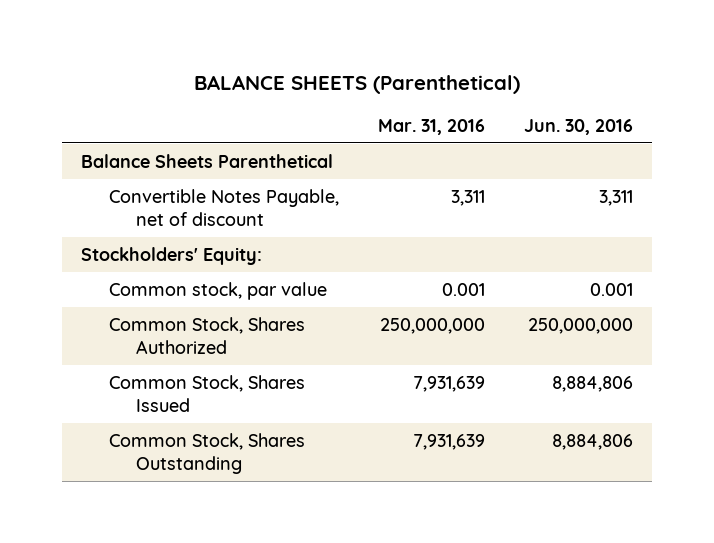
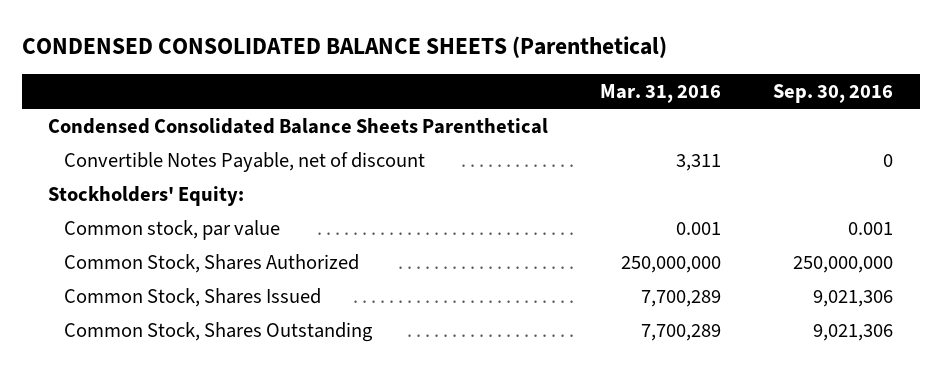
[194,74,521,94] BALANCE SHEETS (Parenthetical) -> [21,35,667,58] CONDENSED CONSOLIDATED BALANCE SHEETS (Parenthetical)
[523,118,633,135] Jun. 30, 2016 -> none
none -> [773,83,894,103] Sep. 30, 2016
[81,153,334,168] Balance Sheets Parenthetical -> [47,117,548,134] Condensed Consolidated Balance Sheets Parenthetical
[412,375,485,392] 7,931,639 -> [641,289,722,307] 7,700,289
[412,433,485,450] 7,931,639 -> [641,323,722,341] 7,700,289

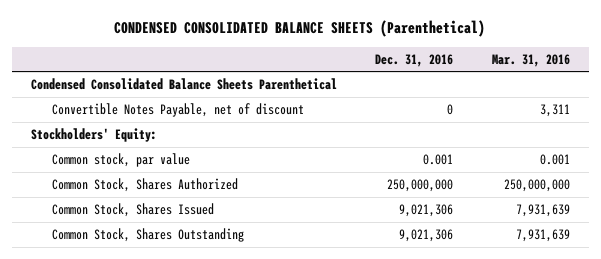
[773,83,894,103] Sep. 30, 2016 -> none
none -> [375,53,454,67] Dec. 31, 2016
[641,289,722,307] 7,700,289 -> [516,204,571,218] 7,931,639
[641,323,722,341] 7,700,289 -> [516,229,571,243] 7,931,639

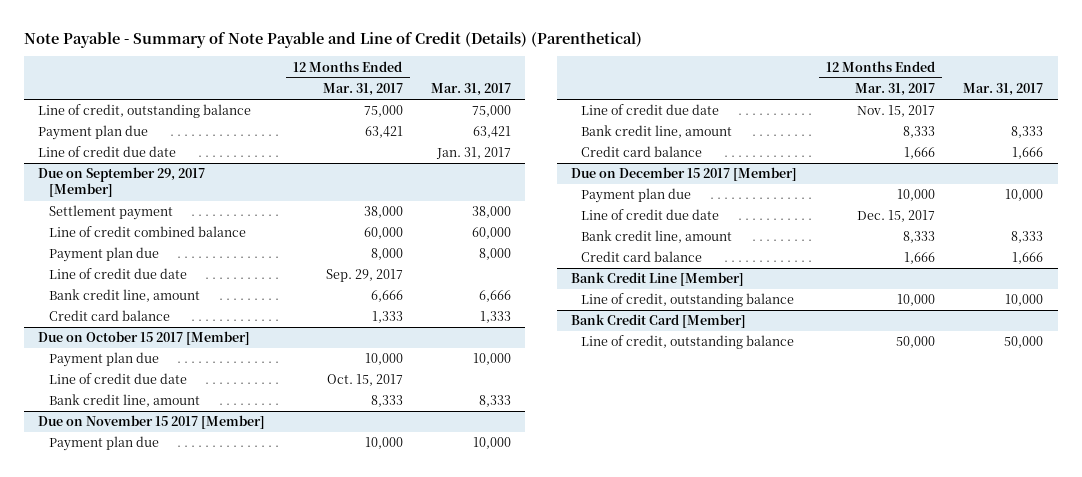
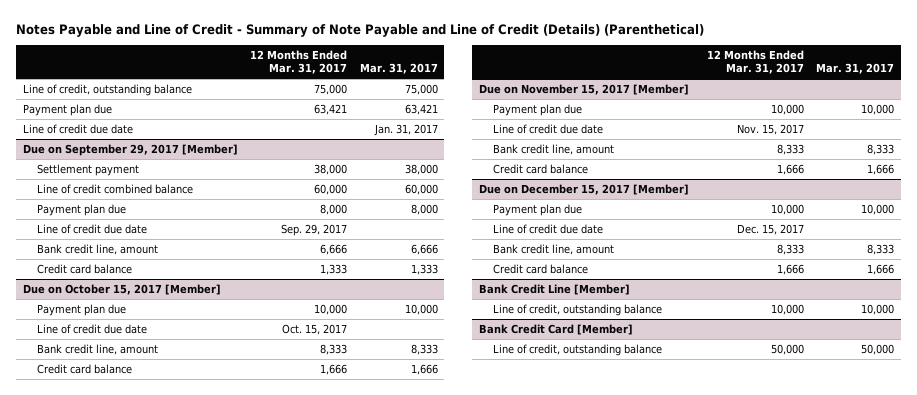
[24,31,643,48] Note Payable - Summary of Note Payable and Line of Credit (Details) (Parenthetical) -> [16,23,705,37] Notes Payable and Line of Credit - Summary of Note Payable and Line of Credit (Details) (Parenthetical)
[38,331,251,346] Due on October 15 2017 [Member] -> [22,284,221,296] Due on October 15, 2017 [Member]
none -> [37,364,133,375] Credit card balance
[38,415,266,430] Due on November 15 2017 [Member] -> [478,84,689,96] Due on November 15, 2017 [Member]
[570,167,797,182] Due on December 15 2017 [Member] -> [478,184,689,196] Due on December 15, 2017 [Member]

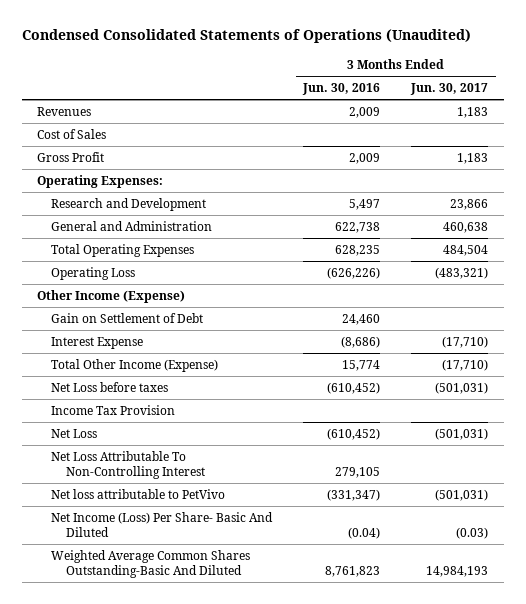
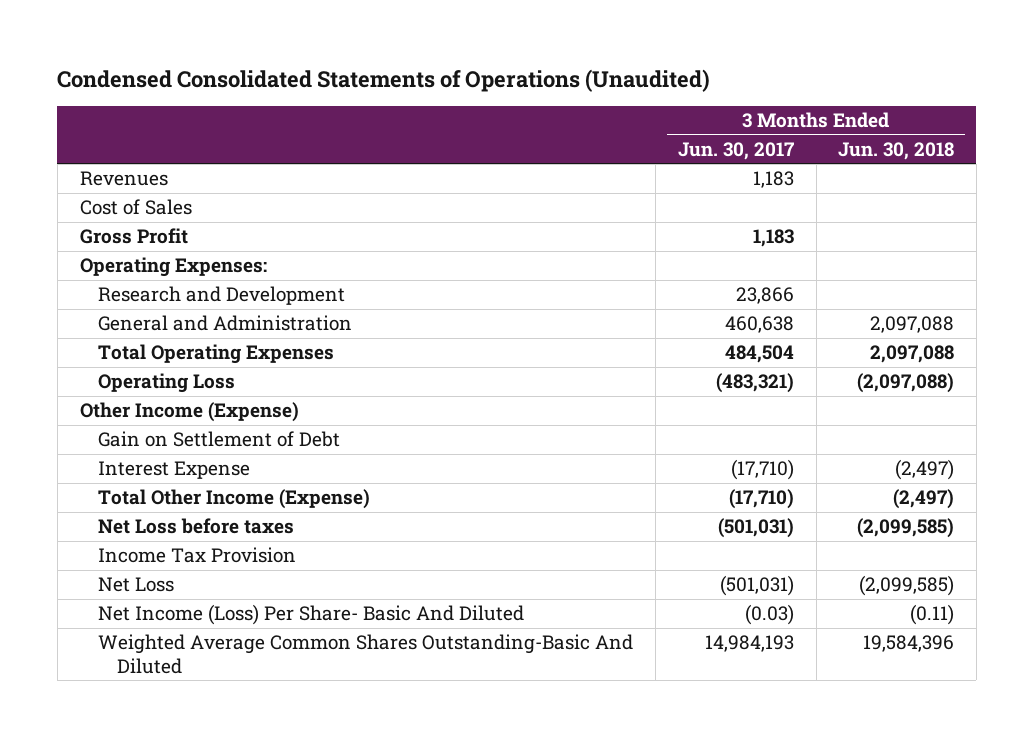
[302,83,381,96] Jun. 30, 2016 -> none
none -> [838,141,955,160] Jun. 30, 2018
[51,451,205,479] Net Loss Attributable To Non-Controlling Interest -> none
[51,489,226,500] Net loss attributable to PetVivo -> none

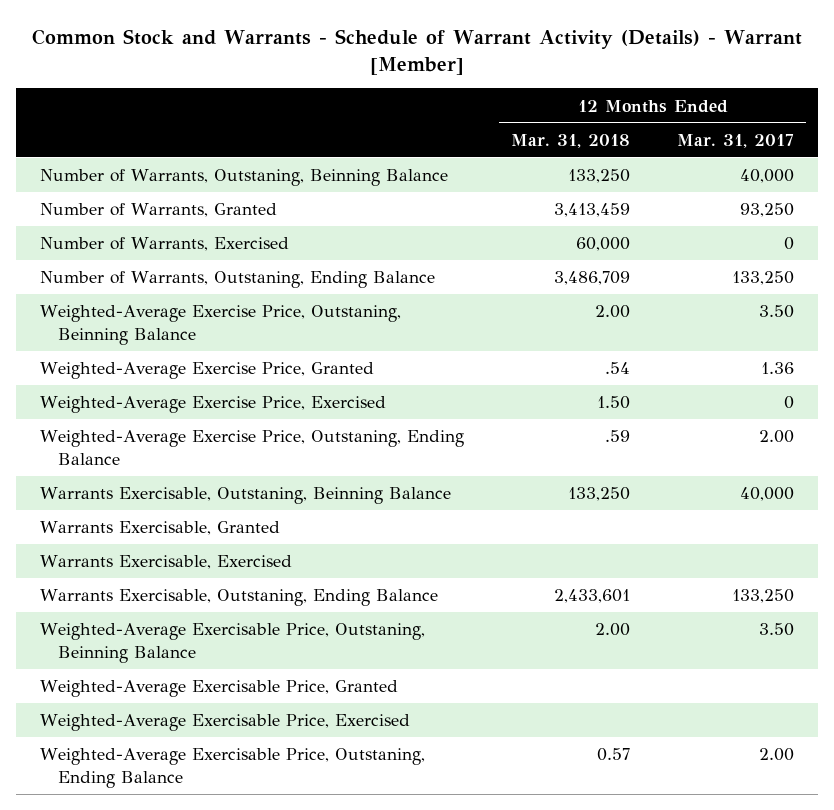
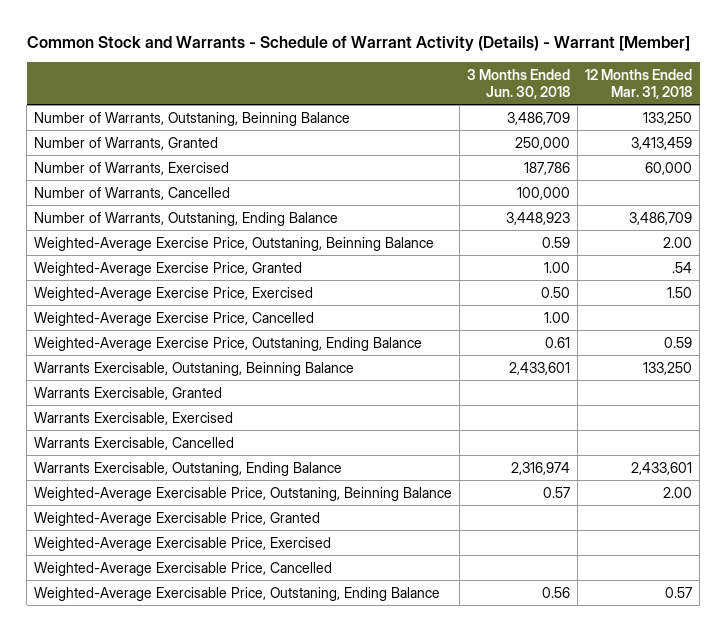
[677,133,795,148] Mar. 31, 2017 -> none
none -> [467,68,571,99] 3 Months Ended Jun. 30, 2018
none -> [34,186,231,200] Number of Warrants, Cancelled
none -> [34,311,315,326] Weighted-Average Exercise Price, Cancelled
[605,430,631,443] .59 -> [664,336,693,348] 0.59
none -> [34,436,235,450] Warrants Exercisable, Cancelled
none -> [34,561,333,576] Weighted-Average Exercisable Price, Cancelled

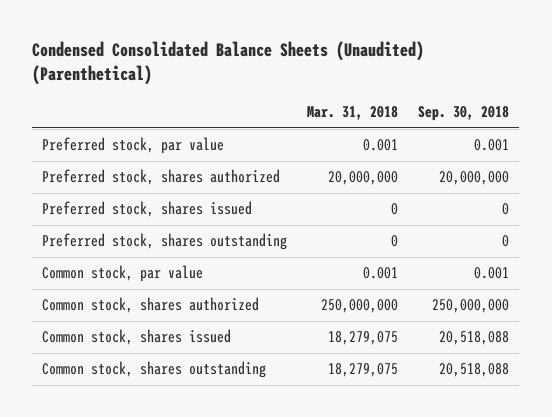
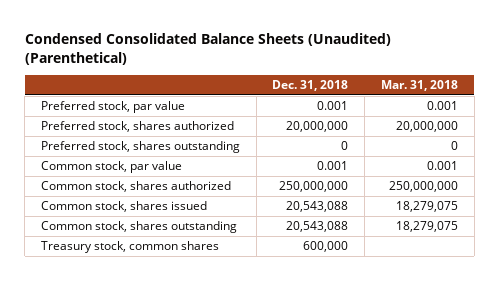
[418,106,510,122] Sep. 30, 2018 -> none
none -> [272,80,349,92] Dec. 31, 2018
[42,201,253,218] Preferred stock, shares issued -> none
none -> [40,241,219,254] Treasury stock, common shares

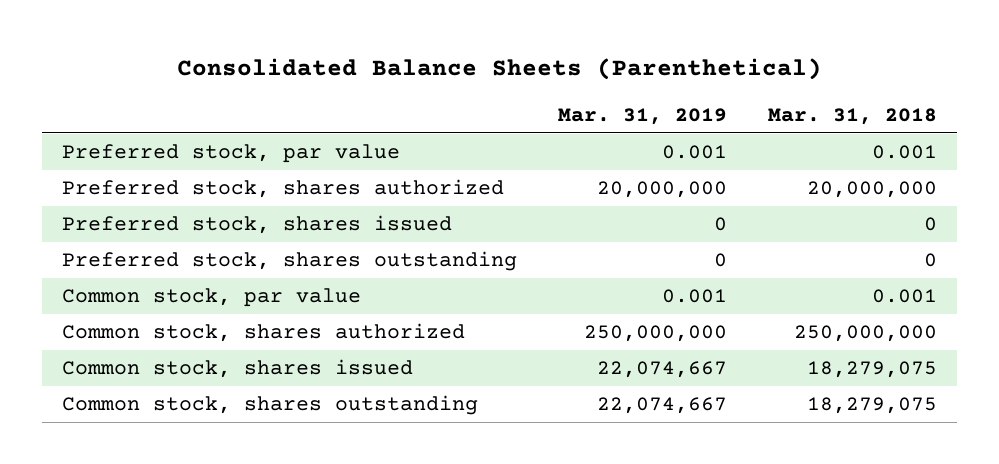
[24,32,391,65] Condensed Consolidated Balance Sheets (Unaudited) (Parenthetical) -> [176,58,822,81] Consolidated Balance Sheets (Parenthetical)
[272,80,349,92] Dec. 31, 2018 -> none
none -> [558,108,728,126] Mar. 31, 2019
none -> [62,215,453,235] Preferred stock, shares issued
[40,241,219,254] Treasury stock, common shares -> none

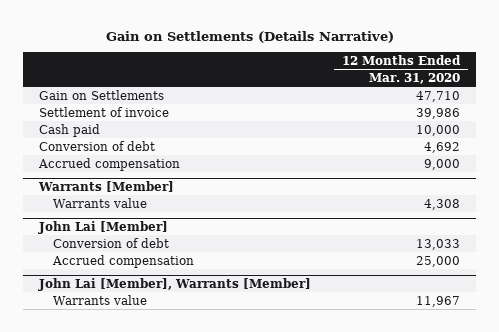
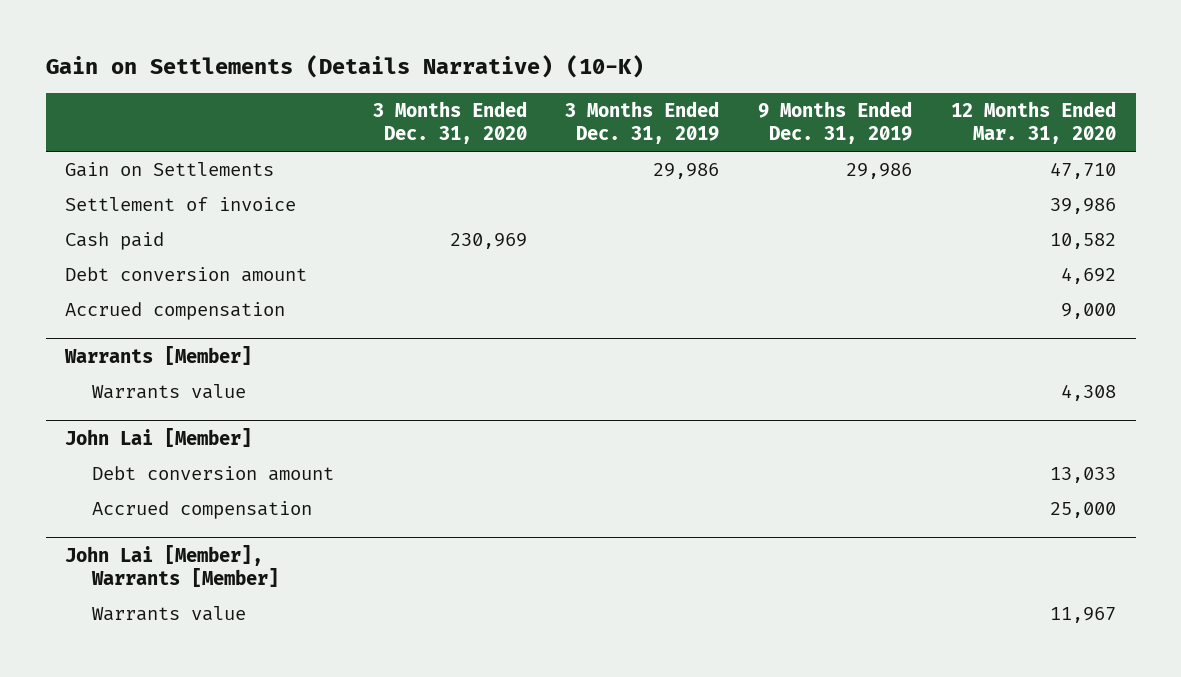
[105,31,394,44] Gain on Settlements (Details Narrative) -> [45,55,644,79] Gain on Settlements (Details Narrative) (10-K)
none -> [372,100,527,145] 3 Months Ended Dec. 31, 2020
none -> [565,100,720,145] 3 Months Ended Dec. 31, 2019
none -> [758,100,913,145] 9 Months Ended Dec. 31, 2019
[416,124,461,136] 10,000 -> [1050,233,1117,250] 10,582
[39,140,156,151] Conversion of debt -> [64,267,307,283] Debt conversion amount
[52,237,169,248] Conversion of debt -> [91,466,334,482] Debt conversion amount

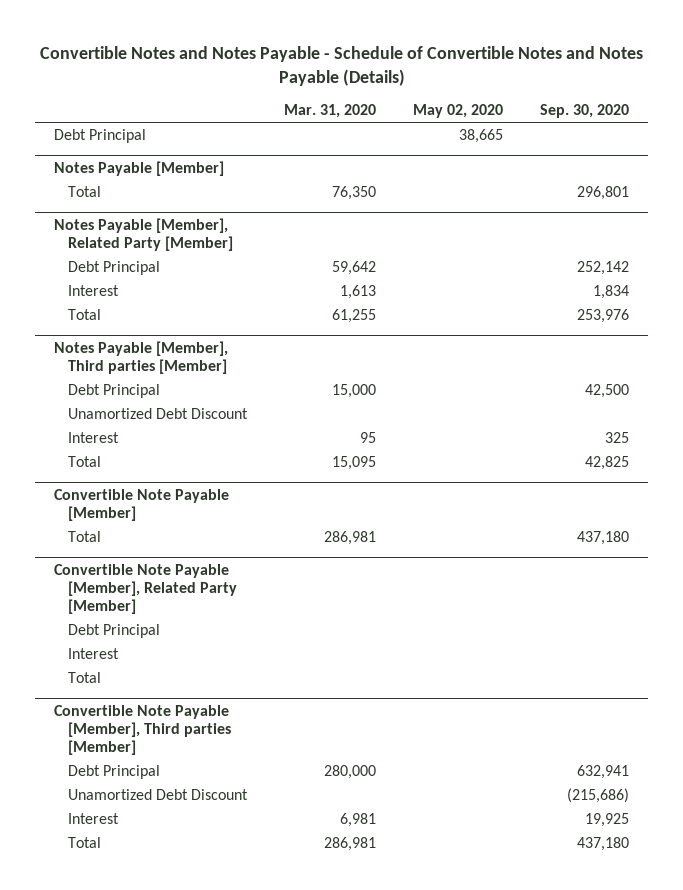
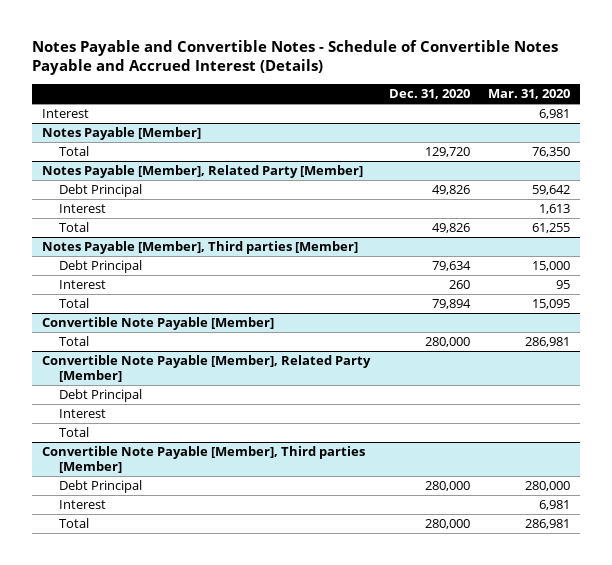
[39,46,643,86] Convertible Notes and Notes Payable - Schedule of Convertible Notes and Notes Payable (Details) -> [32,39,559,76] Notes Payable and Convertible Notes - Schedule of Convertible Notes Payable and Accrued Interest (Details)
[413,104,504,119] May 02, 2020 -> none
[540,104,630,119] Sep. 30, 2020 -> none
none -> [388,88,470,99] Dec. 31, 2020
[53,129,146,144] Debt Principal -> none
none -> [41,109,89,119] Interest
[68,408,249,420] Unamortized Debt Discount -> none
[68,789,249,801] Unamortized Debt Discount -> none

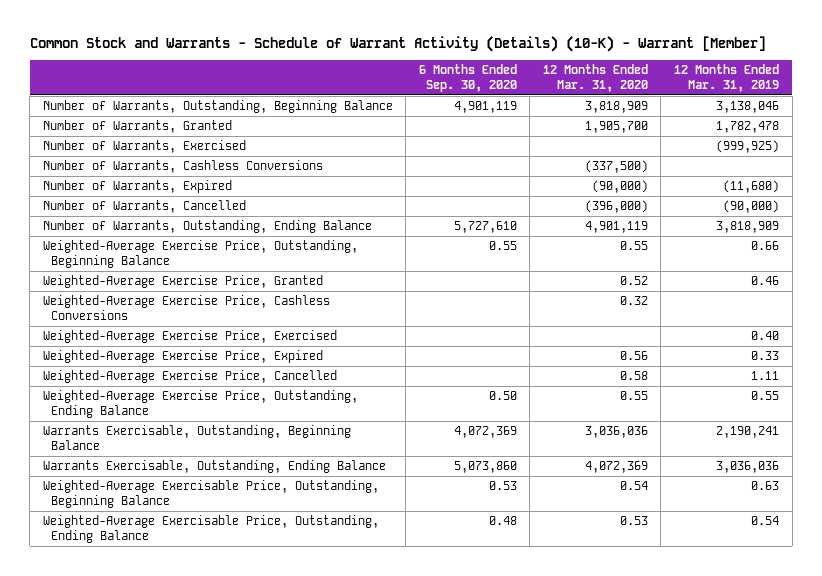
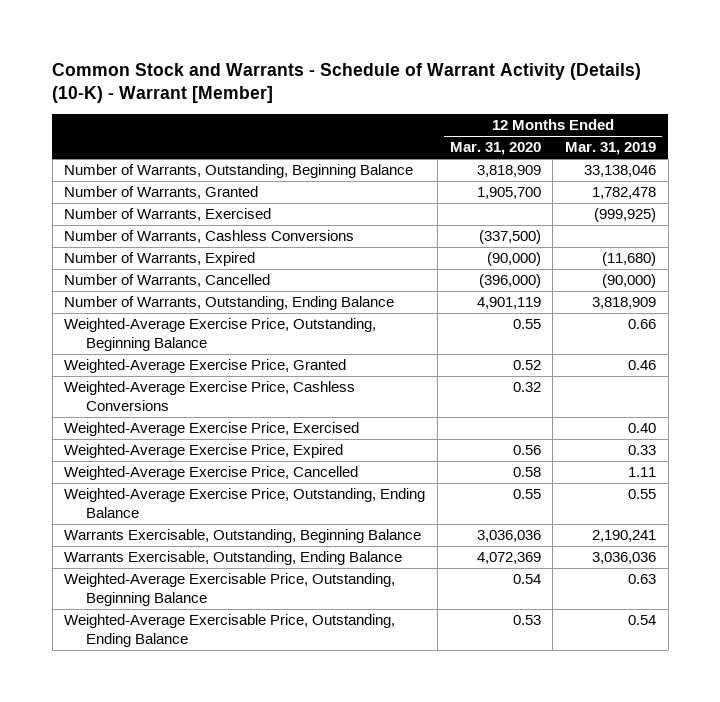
[418,64,517,93] 6 Months Ended Sep. 30, 2020 -> none
[716,101,780,114] 3,138,046 -> [584,165,657,178] 33,138,046

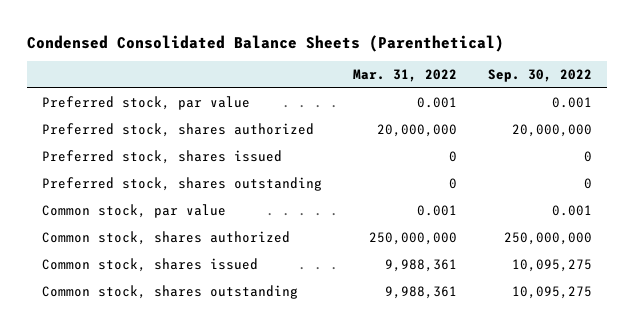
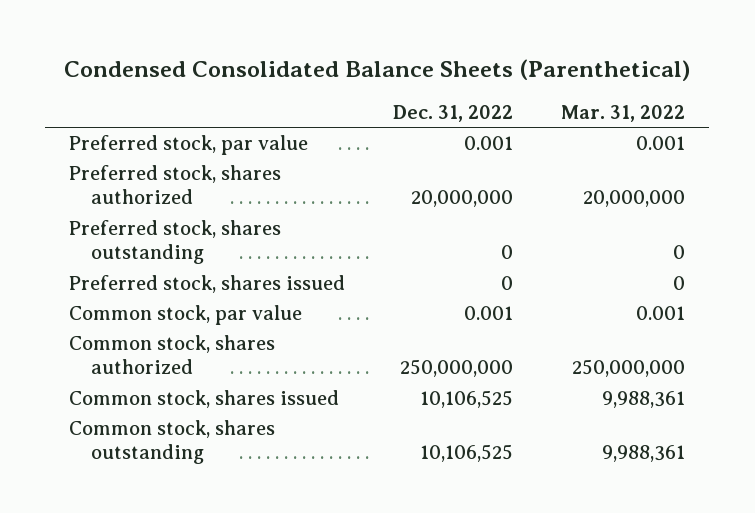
[487,68,592,82] Sep. 30, 2022 -> none
none -> [393,104,514,122] Dec. 31, 2022
[42,150,283,165] Preferred stock, shares issued -> [69,275,346,294] Preferred stock, shares issued

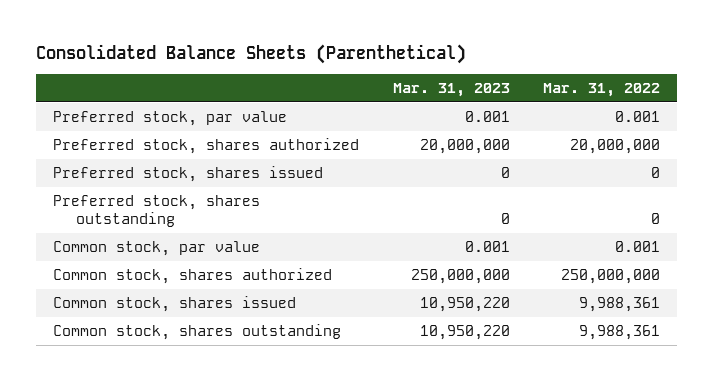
[64,58,691,81] Condensed Consolidated Balance Sheets (Parenthetical) -> [36,44,467,65] Consolidated Balance Sheets (Parenthetical)
[393,104,514,122] Dec. 31, 2022 -> none
none -> [392,82,510,97] Mar. 31, 2023
[69,220,282,265] Preferred stock, shares outstanding -> [52,195,260,228] Preferred stock, shares outstanding

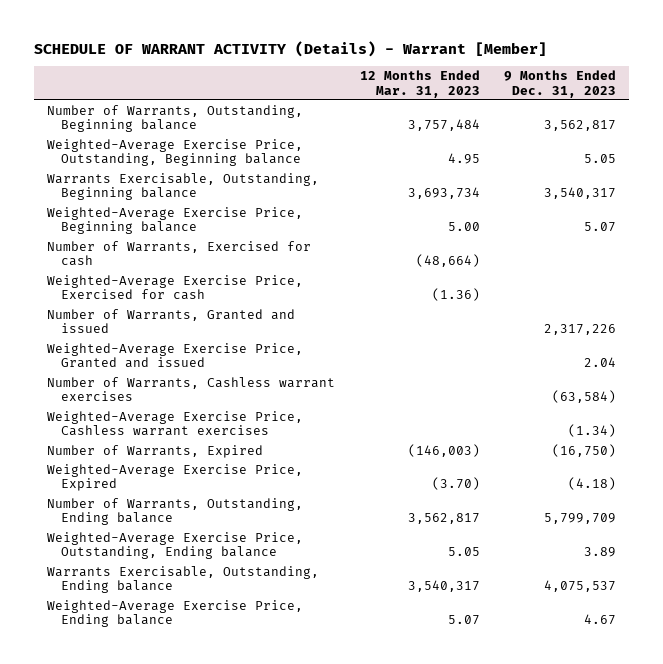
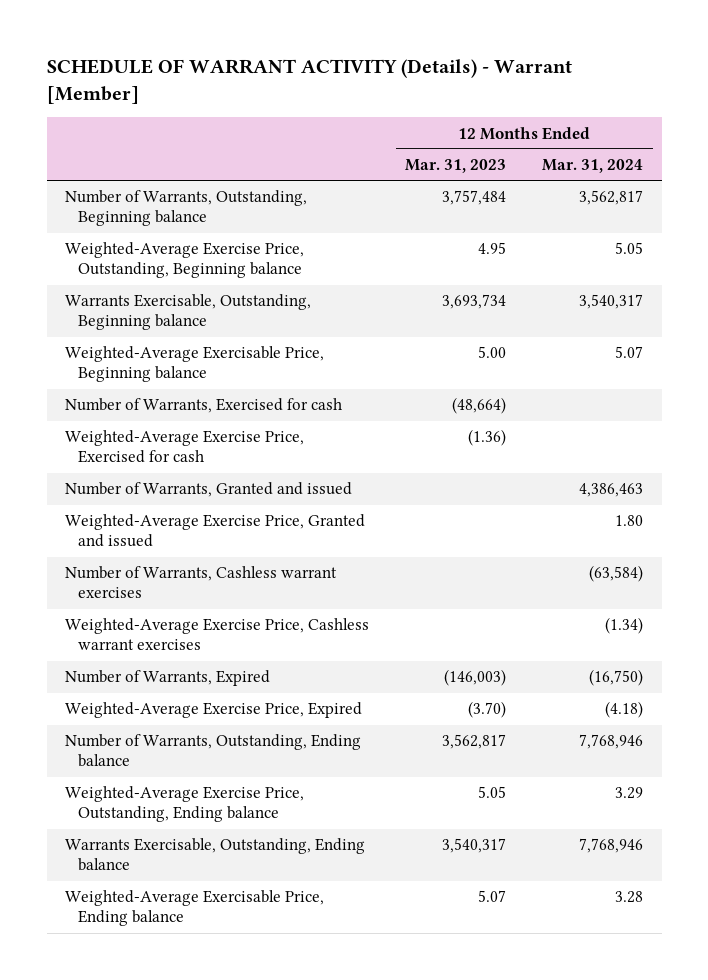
[504,69,617,98] 9 Months Ended Dec. 31, 2023 -> none
none -> [542,159,644,174] Mar. 31, 2024
[46,206,303,235] Weighted-Average Exercise Price, Beginning balance -> [64,346,324,383] Weighted-Average Exercisable Price, Beginning balance
[46,599,303,628] Weighted-Average Exercise Price, Ending balance -> [64,890,324,927] Weighted-Average Exercisable Price, Ending balance

